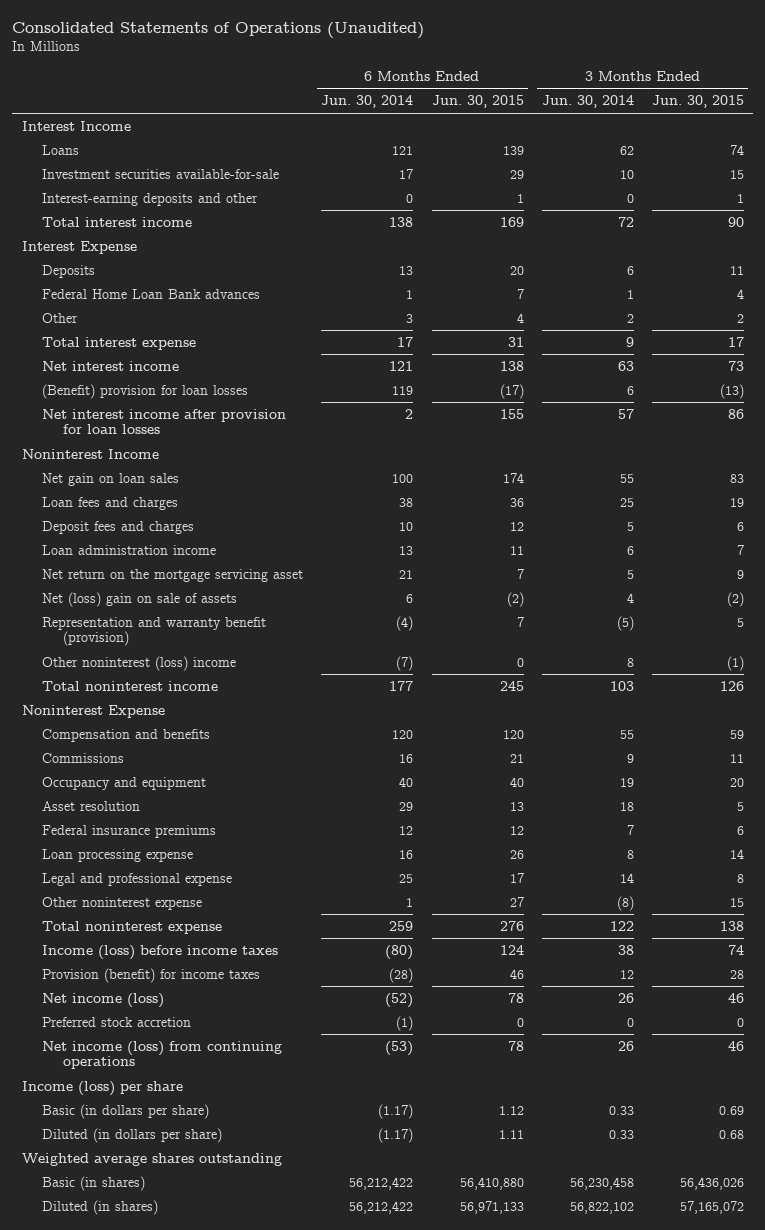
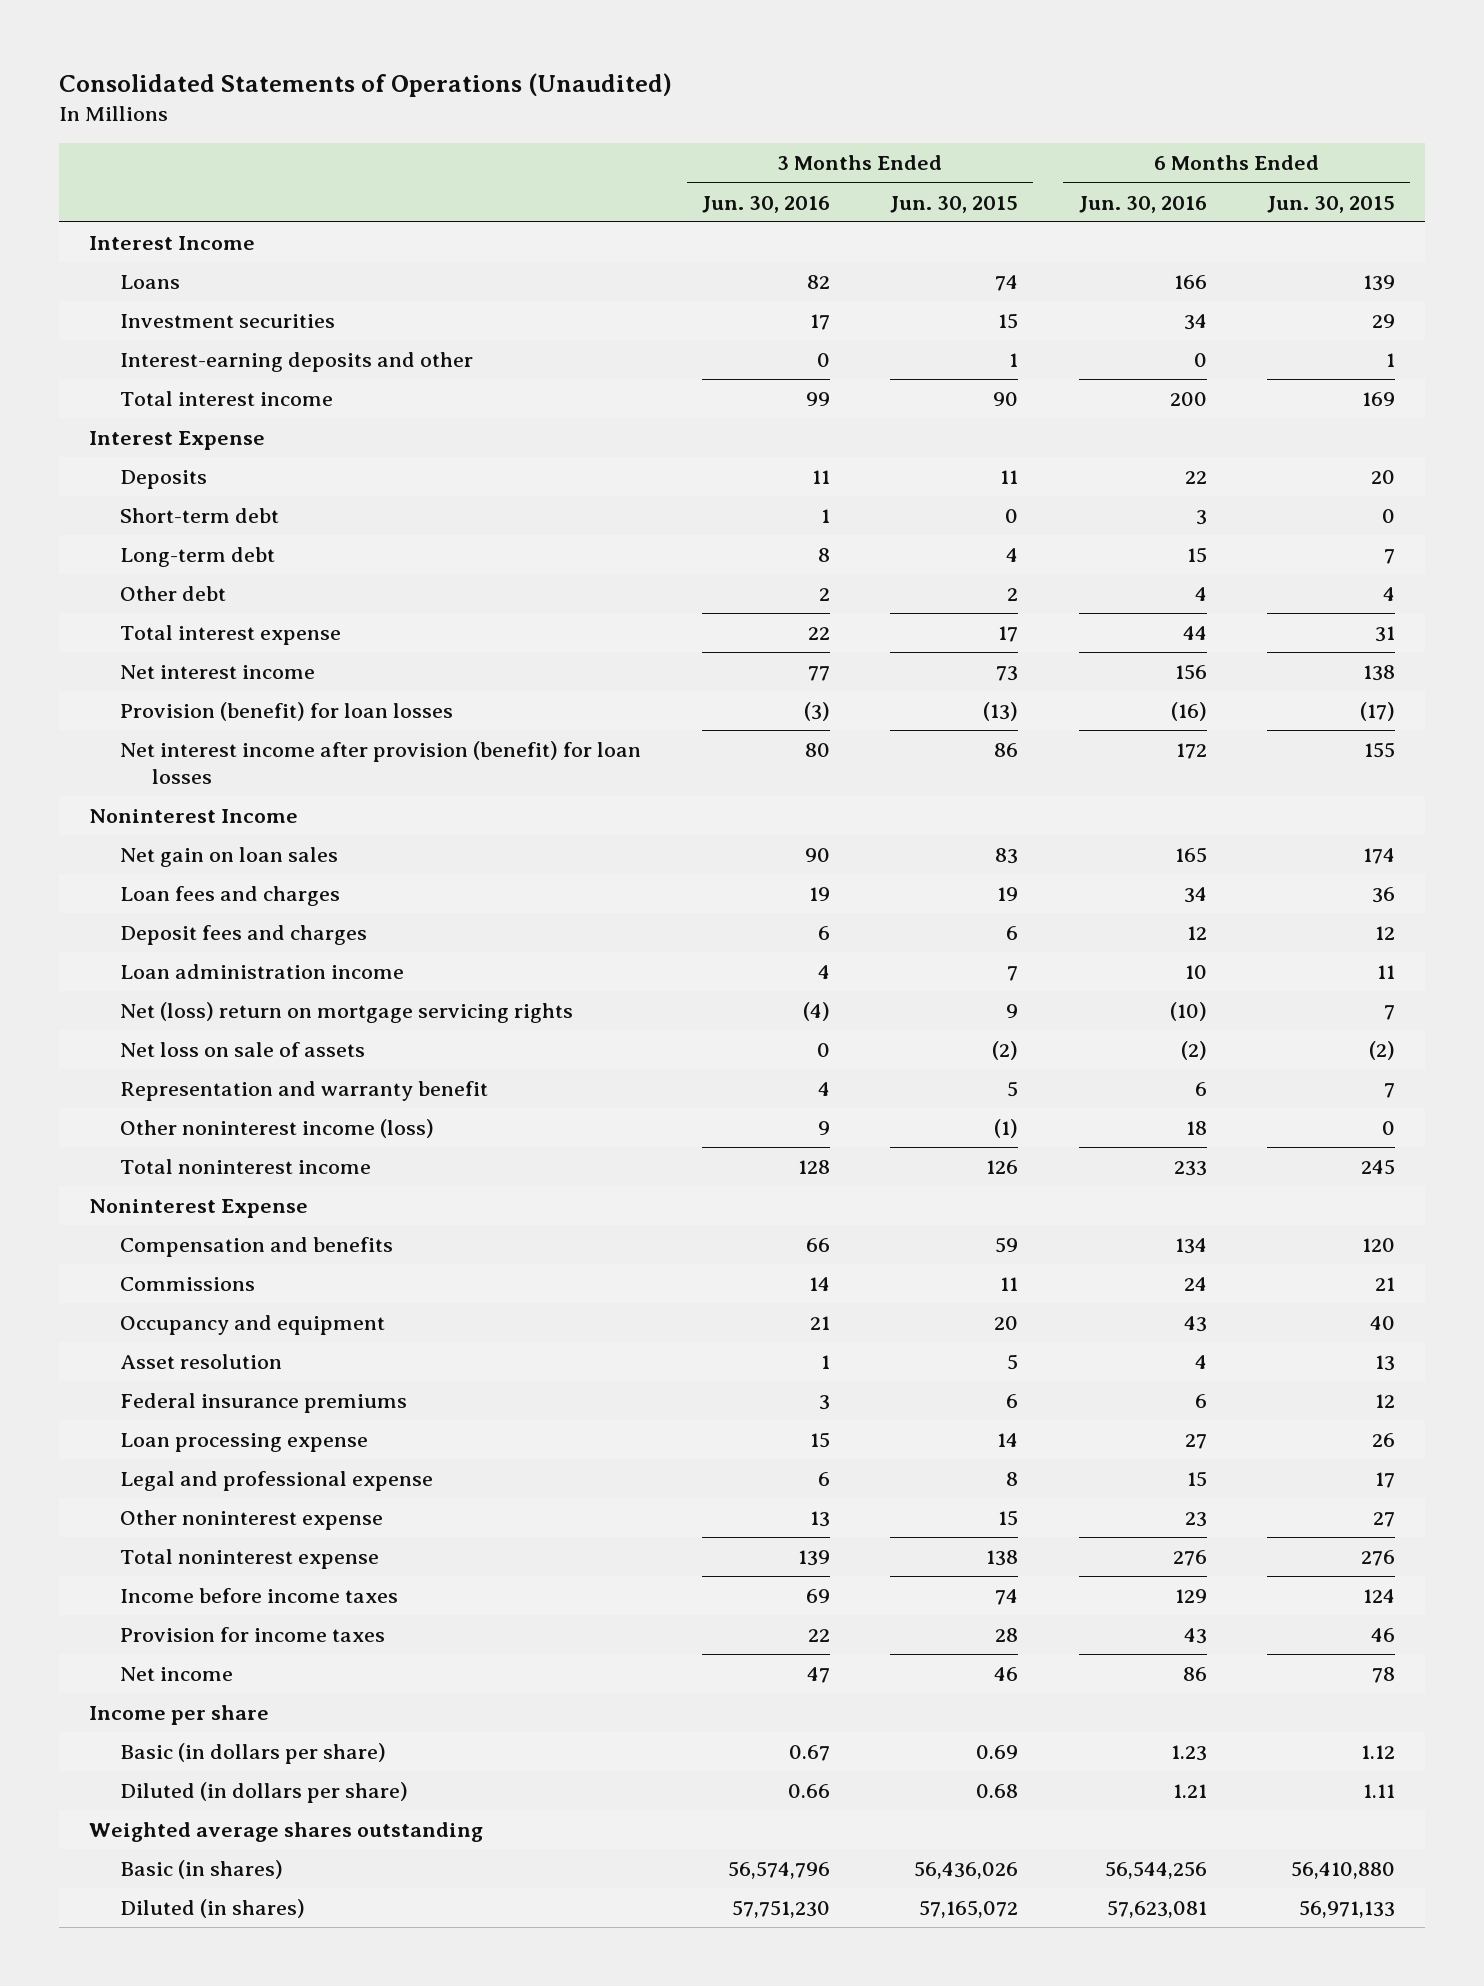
[321,95,414,109] Jun. 30, 2014 -> none
[541,95,634,109] Jun. 30, 2014 -> none
none -> [701,195,830,213] Jun. 30, 2016
none -> [1078,195,1207,213] Jun. 30, 2016
[42,168,280,179] Investment securities available-for-sale -> [120,314,336,329] Investment securities
none -> [120,508,280,524] Short-term debt
[42,288,261,299] Federal Home Loan Bank advances -> [120,547,276,568] Long-term debt
[42,312,79,323] Other -> [120,586,227,602] Other debt
[42,383,249,399] (Benefit) provision for loan losses -> [120,702,454,722] Provision (benefit) for loan losses
[42,408,287,435] Net interest income after provision for loan losses -> [120,741,642,784] Net interest income after provision (benefit) for loan losses
[42,568,304,582] Net return on the mortgage servicing asset -> [120,1002,574,1024] Net (loss) return on mortgage servicing rights
[42,591,238,607] Net (loss) gain on sale of assets -> [120,1042,366,1058] Net loss on sale of assets
[42,616,267,647] Representation and warranty benefit (provision) -> [120,1081,489,1102] Representation and warranty benefit
[42,655,237,671] Other noninterest (loss) income -> [120,1119,435,1139] Other noninterest income (loss)
[42,1016,192,1027] Preferred stock accretion -> none
[42,1040,283,1070] Net income (loss) from continuing operations -> none
[42,944,279,960] Income (loss) before income taxes -> [120,1588,399,1604] Income before income taxes
[42,967,261,983] Provision (benefit) for income taxes -> [120,1627,386,1643] Provision for income taxes
[42,992,165,1008] Net income (loss) -> [120,1667,234,1682] Net income
[21,1080,183,1096] Income (loss) per share -> [88,1705,269,1726] Income per share

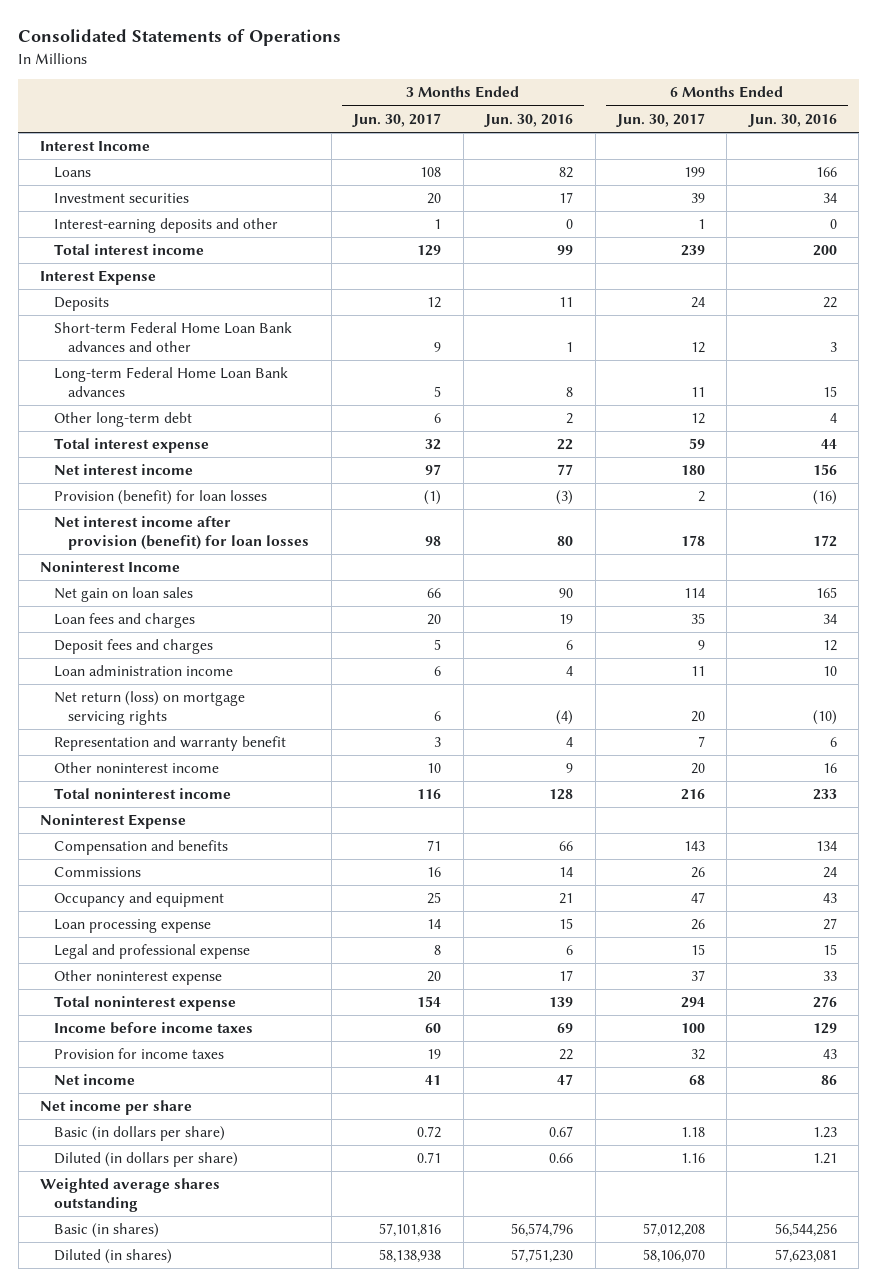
[58,73,672,98] Consolidated Statements of Operations (Unaudited) -> [18,29,342,47] Consolidated Statements of Operations
[890,195,1019,213] Jun. 30, 2015 -> none
[1266,195,1395,213] Jun. 30, 2015 -> none
none -> [352,112,442,127] Jun. 30, 2017
none -> [616,112,706,127] Jun. 30, 2017
[120,508,280,524] Short-term debt -> [54,322,293,353] Short-term Federal Home Loan Bank advances and other
[120,547,276,568] Long-term debt -> [54,367,289,398] Long-term Federal Home Loan Bank advances
[120,586,227,602] Other debt -> [54,412,193,428] Other long-term debt
[120,1042,366,1058] Net loss on sale of assets -> none
[120,1002,574,1024] Net (loss) return on mortgage servicing rights -> [54,691,246,726] Net return (loss) on mortgage servicing rights
[120,1119,435,1139] Other noninterest income (loss) -> [54,762,220,774] Other noninterest income
[1185,1121,1207,1136] 18 -> [822,763,837,774] 16
[120,1354,283,1370] Asset resolution -> none
[120,1393,408,1414] Federal insurance premiums -> none
[809,1511,830,1528] 13 -> [559,970,574,982] 17
[1184,1512,1207,1528] 23 -> [822,971,837,982] 33
[88,1705,269,1726] Income per share -> [40,1100,193,1116] Net income per share

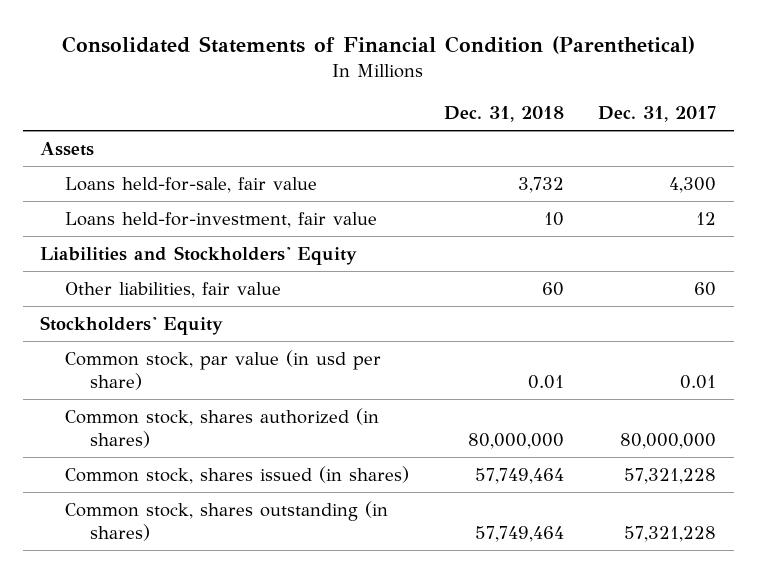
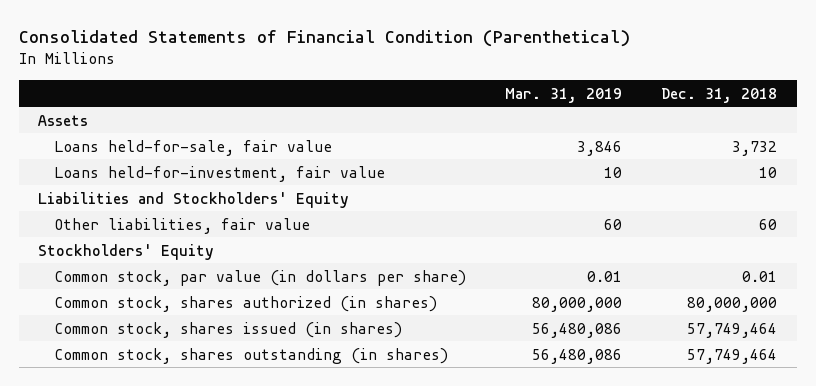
[598,106,717,123] Dec. 31, 2017 -> none
none -> [505,87,623,103] Mar. 31, 2019
[64,349,381,390] Common stock, par value (in usd per share) -> [53,269,466,286] Common stock, par value (in dollars per share)

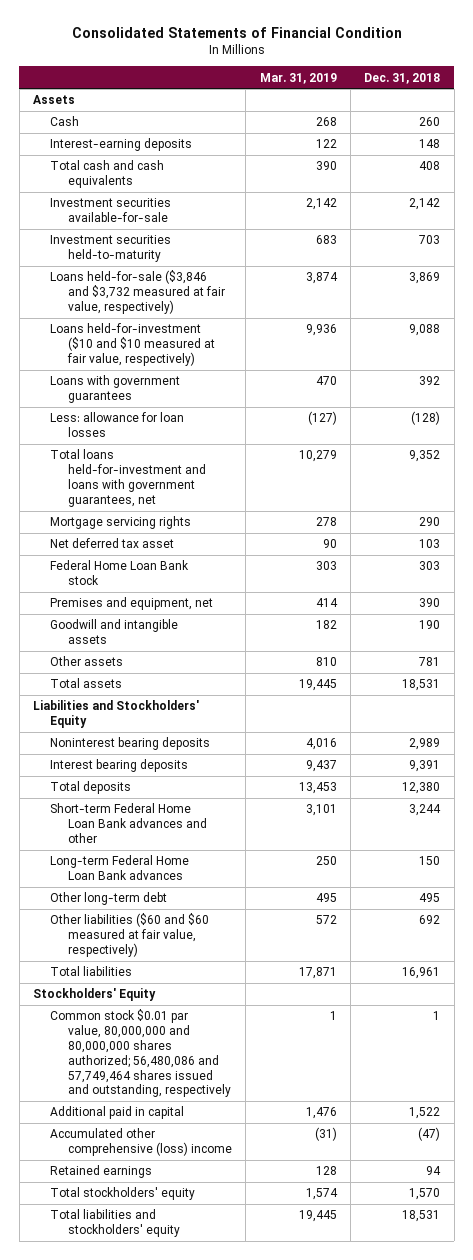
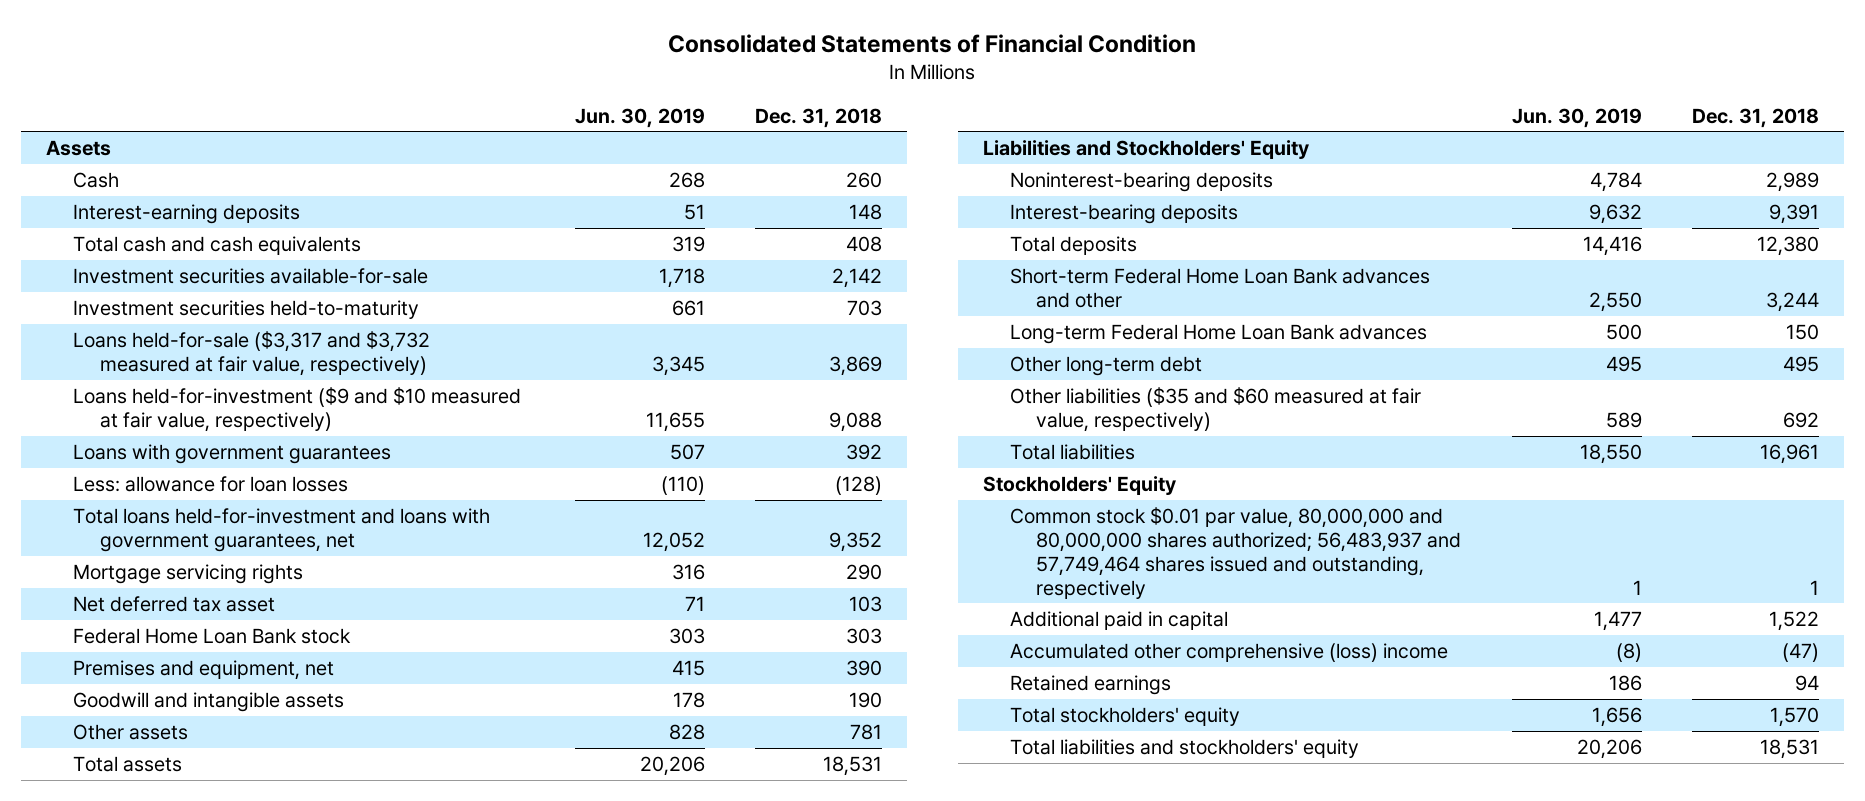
[259,72,337,84] Mar. 31, 2019 -> none
none -> [574,107,705,128] Jun. 30, 2019
[50,270,225,314] Loans held-for-sale ($3,846 and $3,732 measured at fair value, respectively) -> [72,331,430,376] Loans held-for-sale ($3,317 and $3,732 measured at fair value, respectively)
[50,323,215,366] Loans held-for-investment ($10 and $10 measured at fair value, respectively) -> [72,387,521,432] Loans held-for-investment ($9 and $10 measured at fair value, respectively)
[50,737,211,751] Noninterest bearing deposits -> [1009,172,1273,193] Noninterest-bearing deposits
[50,759,189,773] Interest bearing deposits -> [1009,204,1238,225] Interest-bearing deposits
[50,913,210,957] Other liabilities ($60 and $60 measured at fair value, respectively) -> [1009,387,1421,432] Other liabilities ($35 and $60 measured at fair value, respectively)
[50,1009,231,1098] Common stock $0.01 par value, 80,000,000 and 80,000,000 shares authorized; 56,480,086 and 57,749,464 shares issued and outstanding, respectively -> [1009,507,1462,599] Common stock $0.01 par value, 80,000,000 and 80,000,000 shares authorized; 56,483,937 and 57,749,464 shares issued and outstanding, respectively

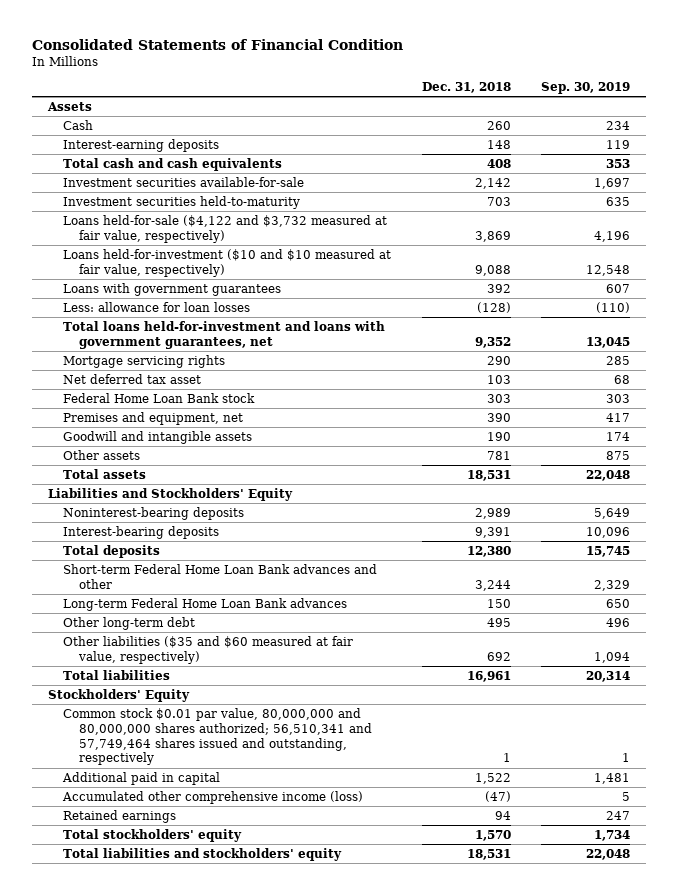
[574,107,705,128] Jun. 30, 2019 -> none
none -> [541,82,631,95] Sep. 30, 2019
[72,331,430,376] Loans held-for-sale ($3,317 and $3,732 measured at fair value, respectively) -> [63,214,388,243] Loans held-for-sale ($4,122 and $3,732 measured at fair value, respectively)
[72,387,521,432] Loans held-for-investment ($9 and $10 measured at fair value, respectively) -> [63,248,392,277] Loans held-for-investment ($10 and $10 measured at fair value, respectively)
[1009,507,1462,599] Common stock $0.01 par value, 80,000,000 and 80,000,000 shares authorized; 56,483,937 and 57,749,464 shares issued and outstanding, respectively -> [63,707,372,766] Common stock $0.01 par value, 80,000,000 and 80,000,000 shares authorized; 56,510,341 and 57,749,464 shares issued and outstanding, respectively
[1009,643,1448,663] Accumulated other comprehensive (loss) income -> [62,790,364,804] Accumulated other comprehensive income (loss)

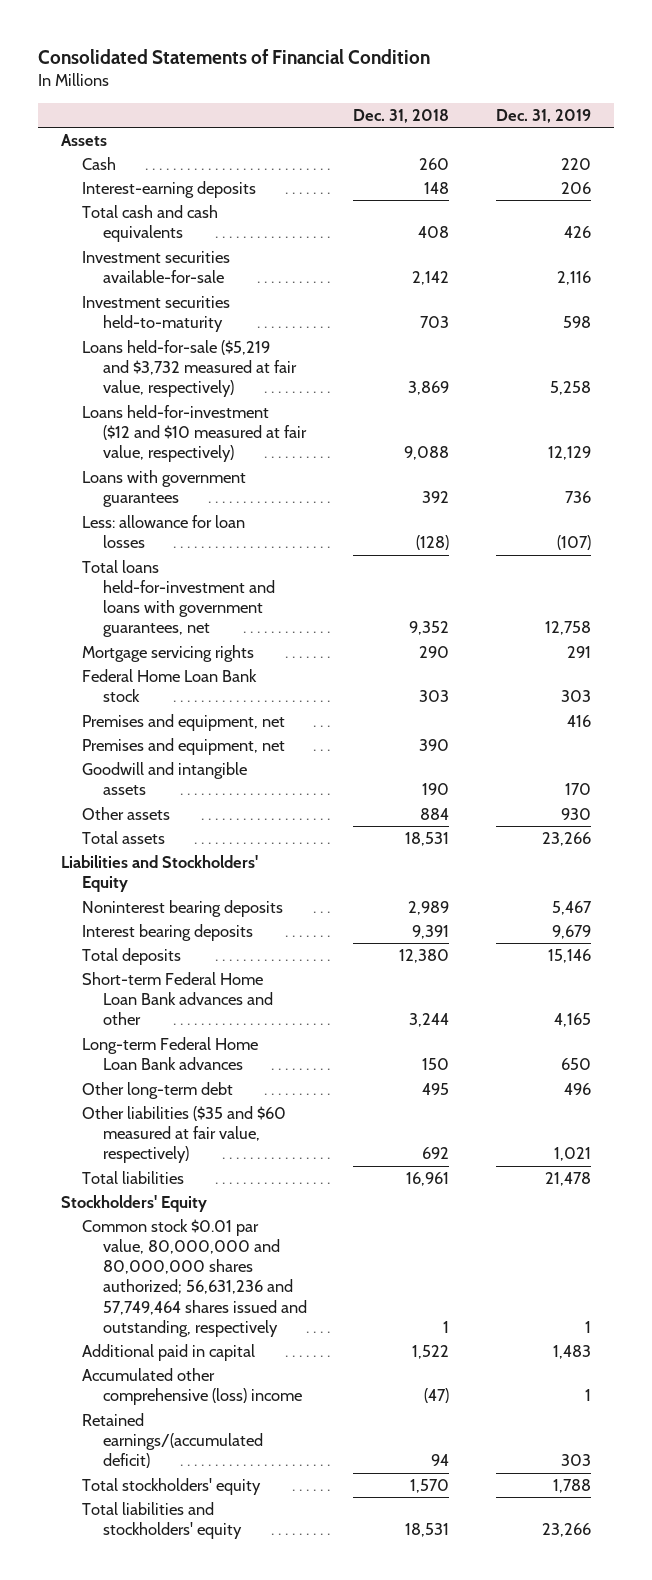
[541,82,631,95] Sep. 30, 2019 -> none
none -> [495,108,591,123] Dec. 31, 2019
[63,214,388,243] Loans held-for-sale ($4,122 and $3,732 measured at fair value, respectively) -> [82,339,297,398] Loans held-for-sale ($5,219 and $3,732 measured at fair value, respectively)
[63,248,392,277] Loans held-for-investment ($10 and $10 measured at fair value, respectively) -> [82,404,307,463] Loans held-for-investment ($12 and $10 measured at fair value, respectively)
[63,373,202,384] Net deferred tax asset -> none
none -> [82,713,286,731] Premises and equipment, net
[486,450,511,460] 781 -> [420,807,450,820] 884
[63,506,245,520] Noninterest-bearing deposits -> [82,899,284,917] Noninterest bearing deposits
[63,525,220,539] Interest-bearing deposits -> [82,923,254,941] Interest bearing deposits
[63,707,372,766] Common stock $0.01 par value, 80,000,000 and 80,000,000 shares authorized; 56,510,341 and 57,749,464 shares issued and outstanding, respectively -> [82,1218,307,1337] Common stock $0.01 par value, 80,000,000 and 80,000,000 shares authorized; 56,631,236 and 57,749,464 shares issued and outstanding, respectively
[62,790,364,804] Accumulated other comprehensive income (loss) -> [82,1367,302,1406] Accumulated other comprehensive (loss) income
[63,809,177,823] Retained earnings -> [82,1412,263,1469] Retained earnings/(accumulated deficit)

